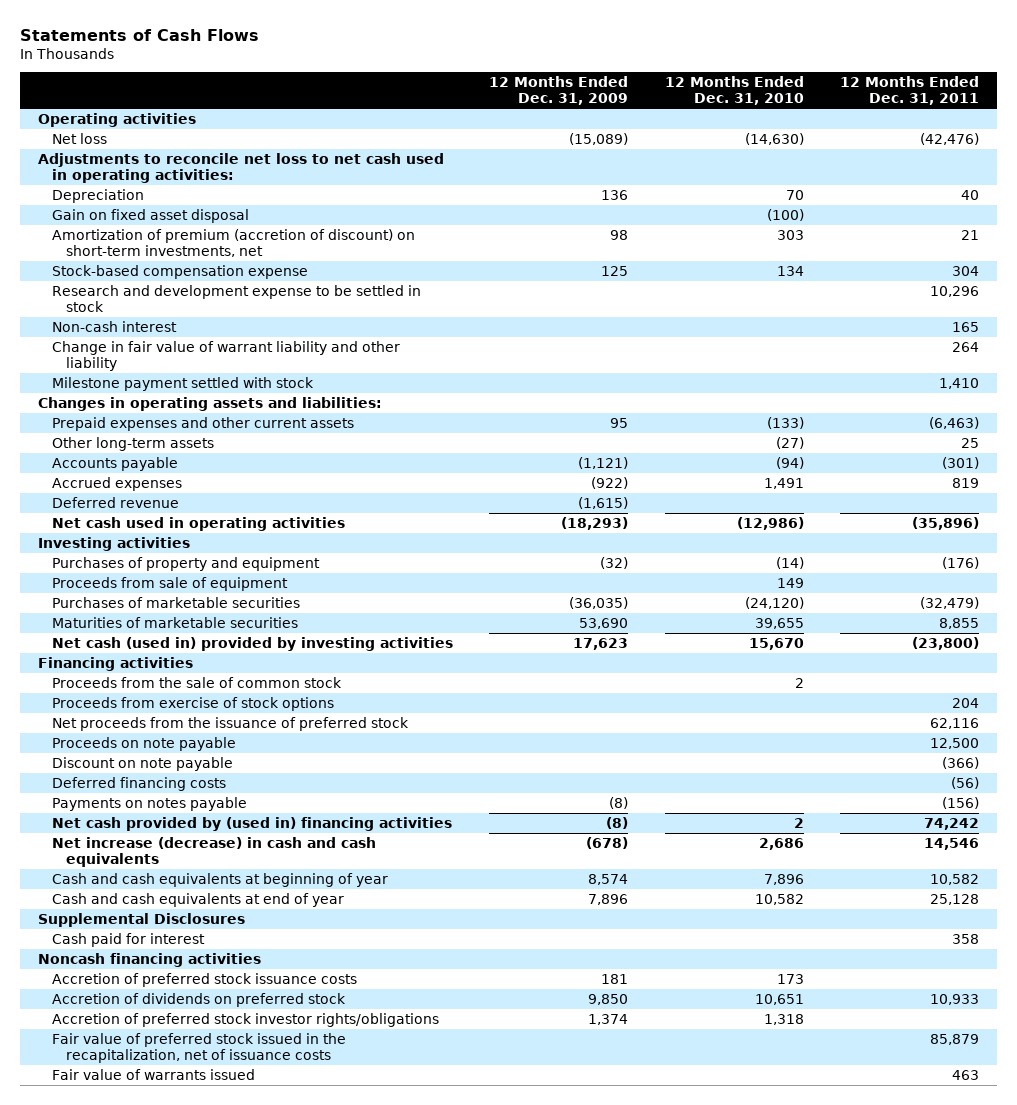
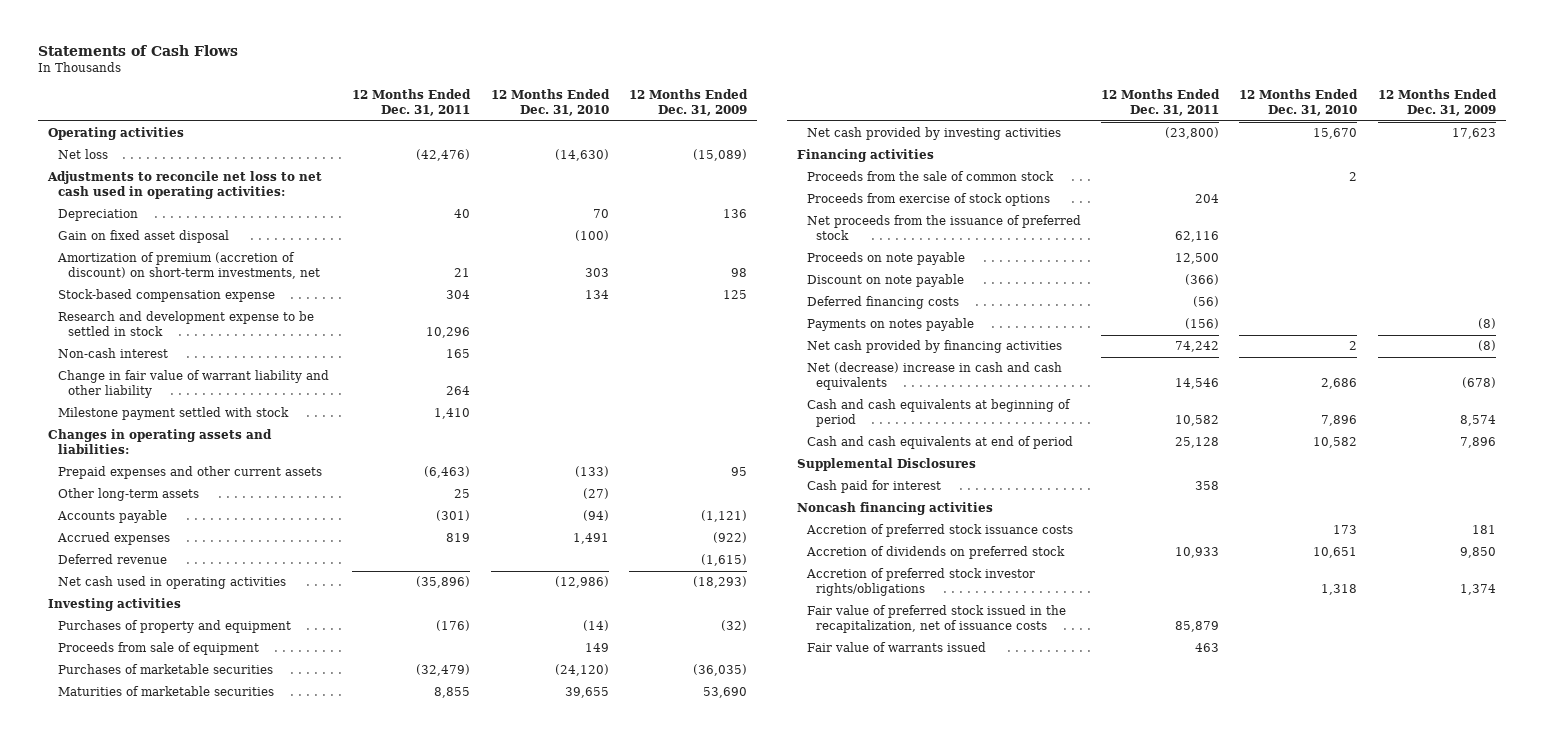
[51,636,453,651] Net cash (used in) provided by investing activities -> [806,127,1061,141] Net cash provided by investing activities
[51,816,452,831] Net cash provided by (used in) financing activities -> [806,340,1062,354] Net cash provided by financing activities
[51,836,376,868] Net increase (decrease) in cash and cash equivalents -> [806,362,1062,391] Net (decrease) increase in cash and cash equivalents
[51,872,388,887] Cash and cash equivalents at beginning of year -> [806,399,1071,428] Cash and cash equivalents at beginning of period
[51,892,344,907] Cash and cash equivalents at end of year -> [806,436,1073,450] Cash and cash equivalents at end of period

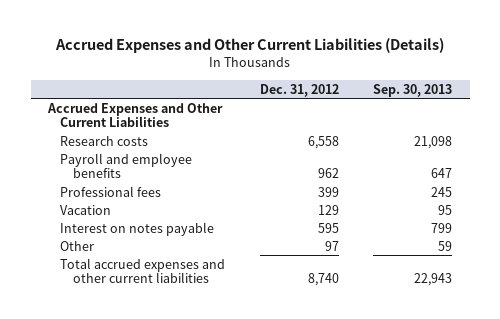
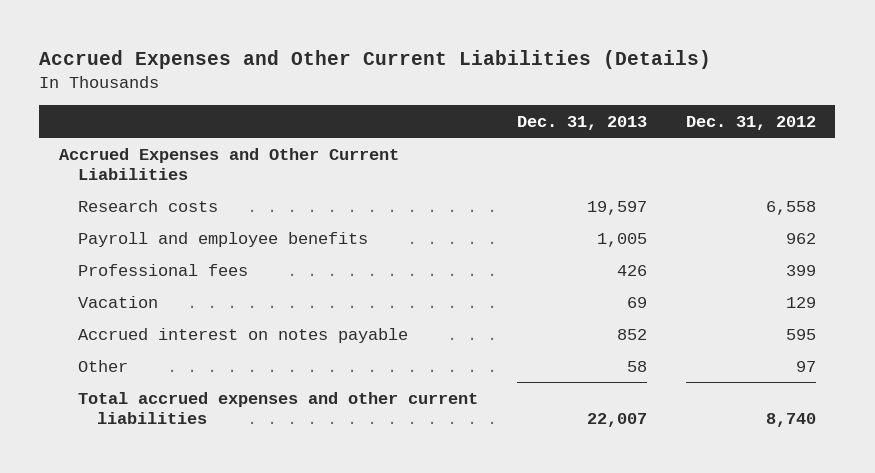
[373,83,453,97] Sep. 30, 2013 -> none
none -> [516,115,647,130] Dec. 31, 2013
[60,221,215,236] Interest on notes payable -> [77,327,408,343] Accrued interest on notes payable

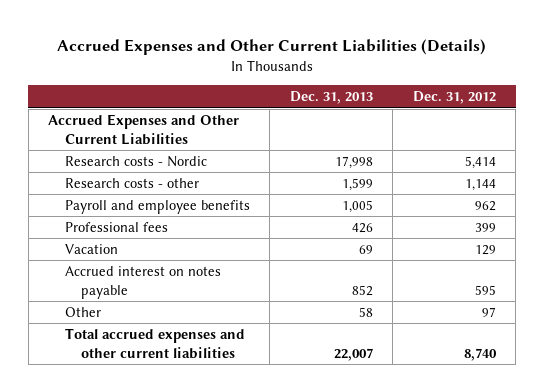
[77,199,218,212] Research costs -> [64,155,207,167] Research costs - Nordic
[586,200,647,215] 19,597 -> [334,155,373,169] 17,998
[765,200,816,215] 6,558 -> [464,155,496,169] 5,414
none -> [64,177,199,188] Research costs - other

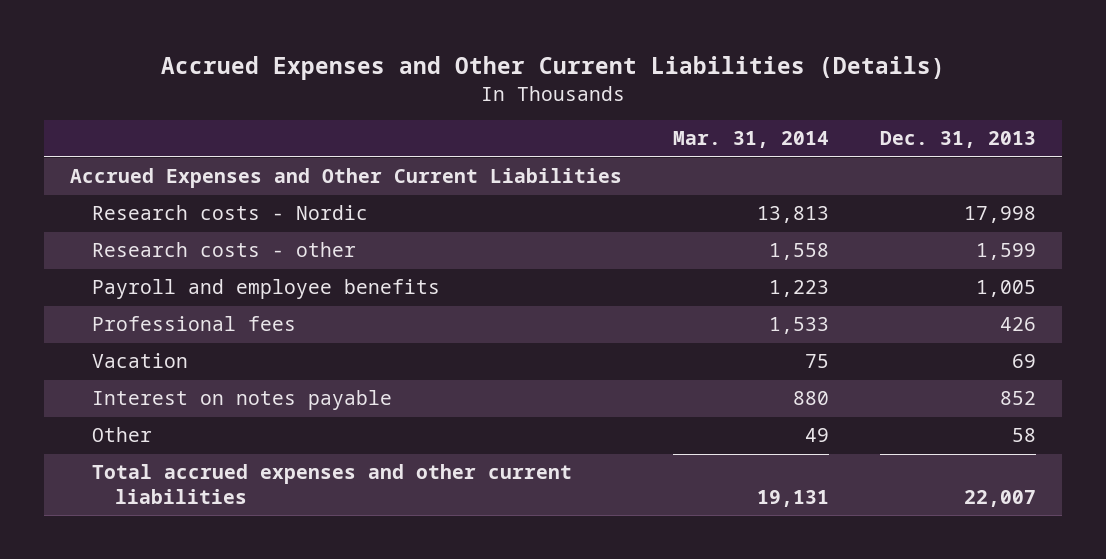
[412,91,496,105] Dec. 31, 2012 -> none
none -> [673,131,830,149] Mar. 31, 2014
[64,265,221,299] Accrued interest on notes payable -> [92,390,393,411] Interest on notes payable

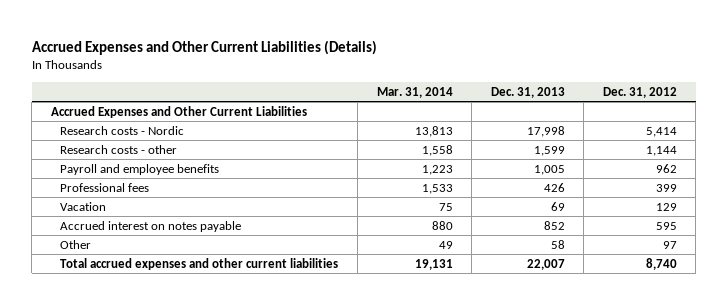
none -> [602,86,677,98] Dec. 31, 2012
[92,390,393,411] Interest on notes payable -> [60,220,242,232] Accrued interest on notes payable

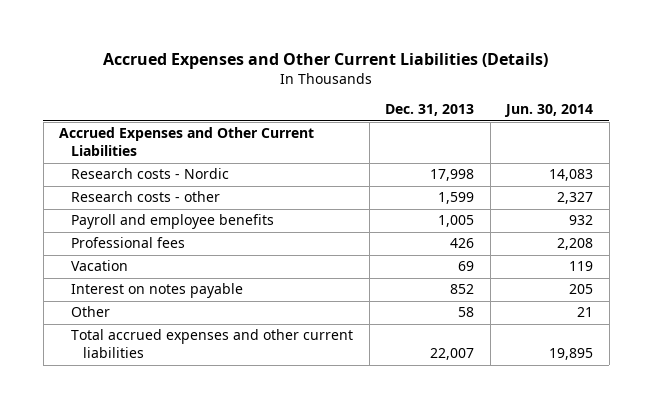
[376,86,453,98] Mar. 31, 2014 -> none
[602,86,677,98] Dec. 31, 2012 -> none
none -> [504,104,594,118] Jun. 30, 2014
[60,220,242,232] Accrued interest on notes payable -> [71,283,244,299] Interest on notes payable

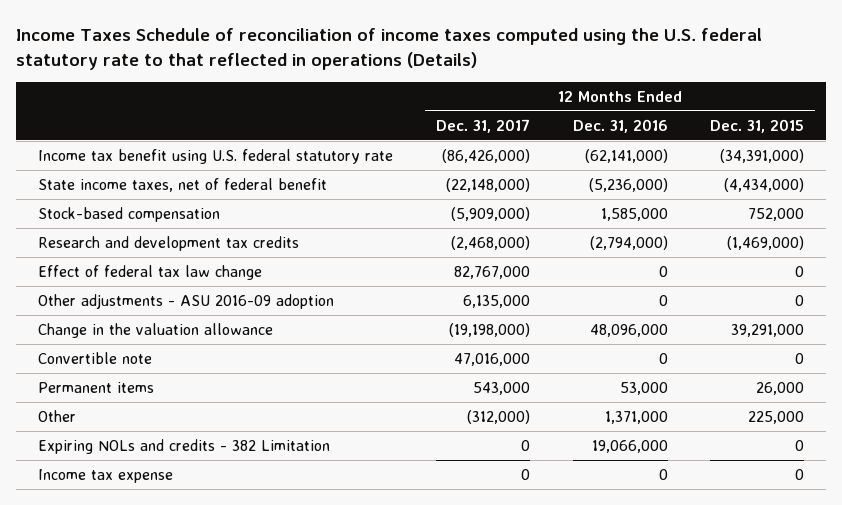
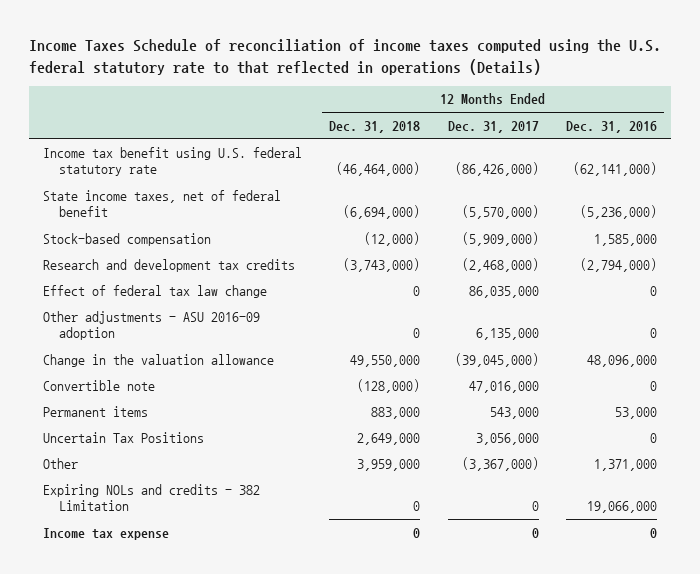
[710,118,805,133] Dec. 31, 2015 -> none
none -> [329,120,421,133] Dec. 31, 2018
[445,177,530,192] (22,148,000) -> [461,204,539,219] (5,570,000)
[453,265,530,279] 82,767,000 -> [468,285,539,298] 86,035,000
[448,322,530,337] (19,198,000) -> [454,352,539,367] (39,045,000)
none -> [42,431,204,443] Uncertain Tax Positions
[466,409,530,424] (312,000) -> [461,456,539,471] (3,367,000)

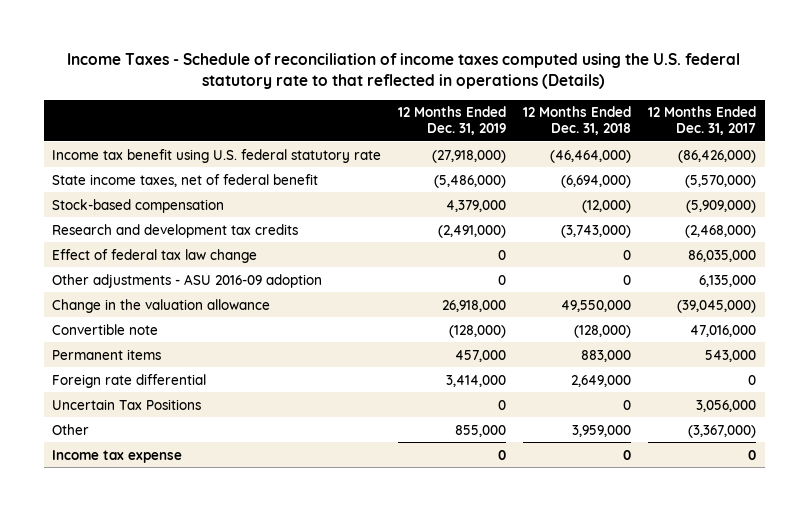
[28,39,661,75] Income Taxes Schedule of reconciliation of income taxes computed using the U.S. federal statutory rate to that reflected in operations (Details) -> [67,52,741,90] Income Taxes - Schedule of reconciliation of income taxes computed using the U.S. federal statutory rate to that reflected in operations (Details)
[566,120,658,133] Dec. 31, 2016 -> none
none -> [398,106,507,135] 12 Months Ended Dec. 31, 2019
none -> [52,373,207,388] Foreign rate differential
[357,432,421,445] 2,649,000 -> [623,399,632,410] 0
[42,483,260,511] Expiring NOLs and credits - 382 Limitation -> none

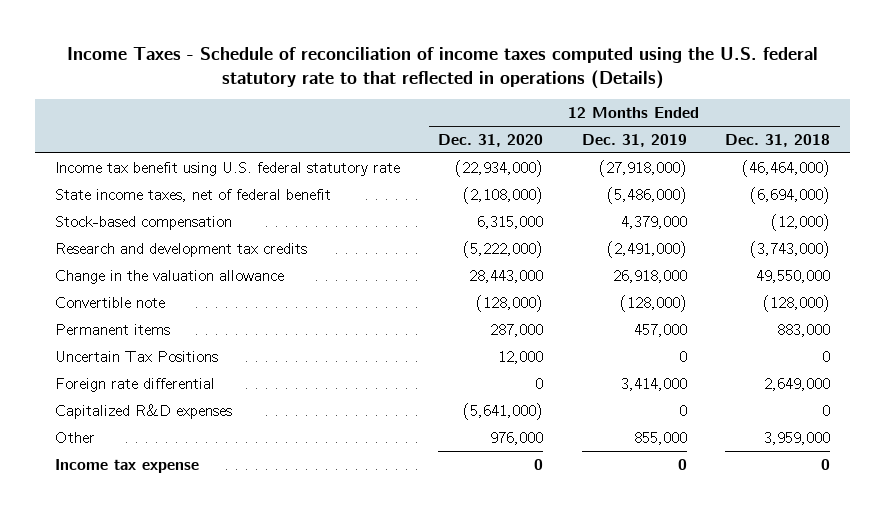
[648,106,757,135] 12 Months Ended Dec. 31, 2017 -> none
none -> [438,133,544,147] Dec. 31, 2020
[52,248,258,263] Effect of federal tax law change -> none
[52,273,323,288] Other adjustments - ASU 2016-09 adoption -> none
[52,373,207,388] Foreign rate differential -> [54,377,215,392] Foreign rate differential
none -> [54,403,232,419] Capitalized R&D expenses

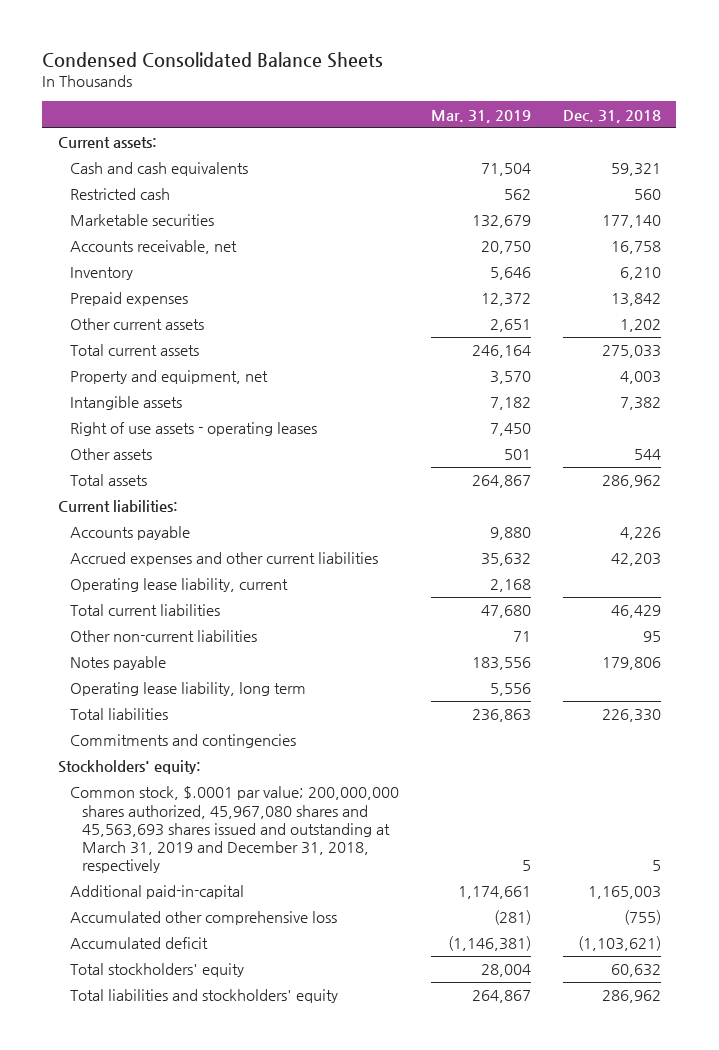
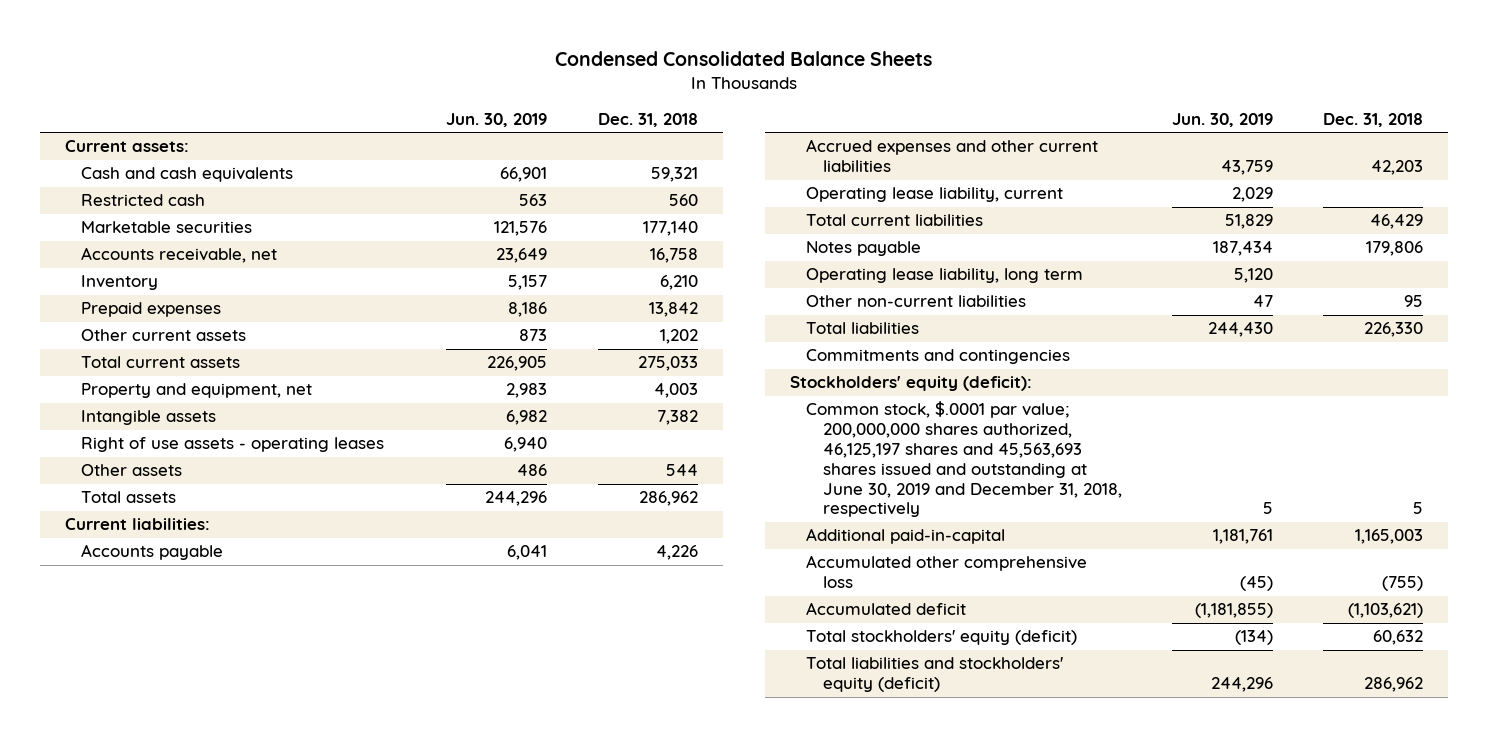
[430,109,531,123] Mar. 31, 2019 -> none
none -> [446,112,548,127] Jun. 30, 2019
[69,630,257,643] Other non-current liabilities -> [806,295,1027,308] Other non-current liabilities
[58,760,202,775] Stockholders' equity: -> [790,376,1033,392] Stockholders' equity (deficit):
[69,786,399,873] Common stock, $.0001 par value; 200,000,000 shares authorized, 45,967,080 shares and 45,563,693 shares issued and outstanding at March 31, 2019 and December 31, 2018, respectively -> [806,401,1122,518] Common stock, $.0001 par value; 200,000,000 shares authorized, 46,125,197 shares and 45,563,693 shares issued and outstanding at June 30, 2019 and December 31, 2018, respectively
[69,963,244,978] Total stockholders' equity -> [806,630,1078,646] Total stockholders' equity (deficit)
[69,989,338,1004] Total liabilities and stockholders' equity -> [806,657,1064,693] Total liabilities and stockholders' equity (deficit)

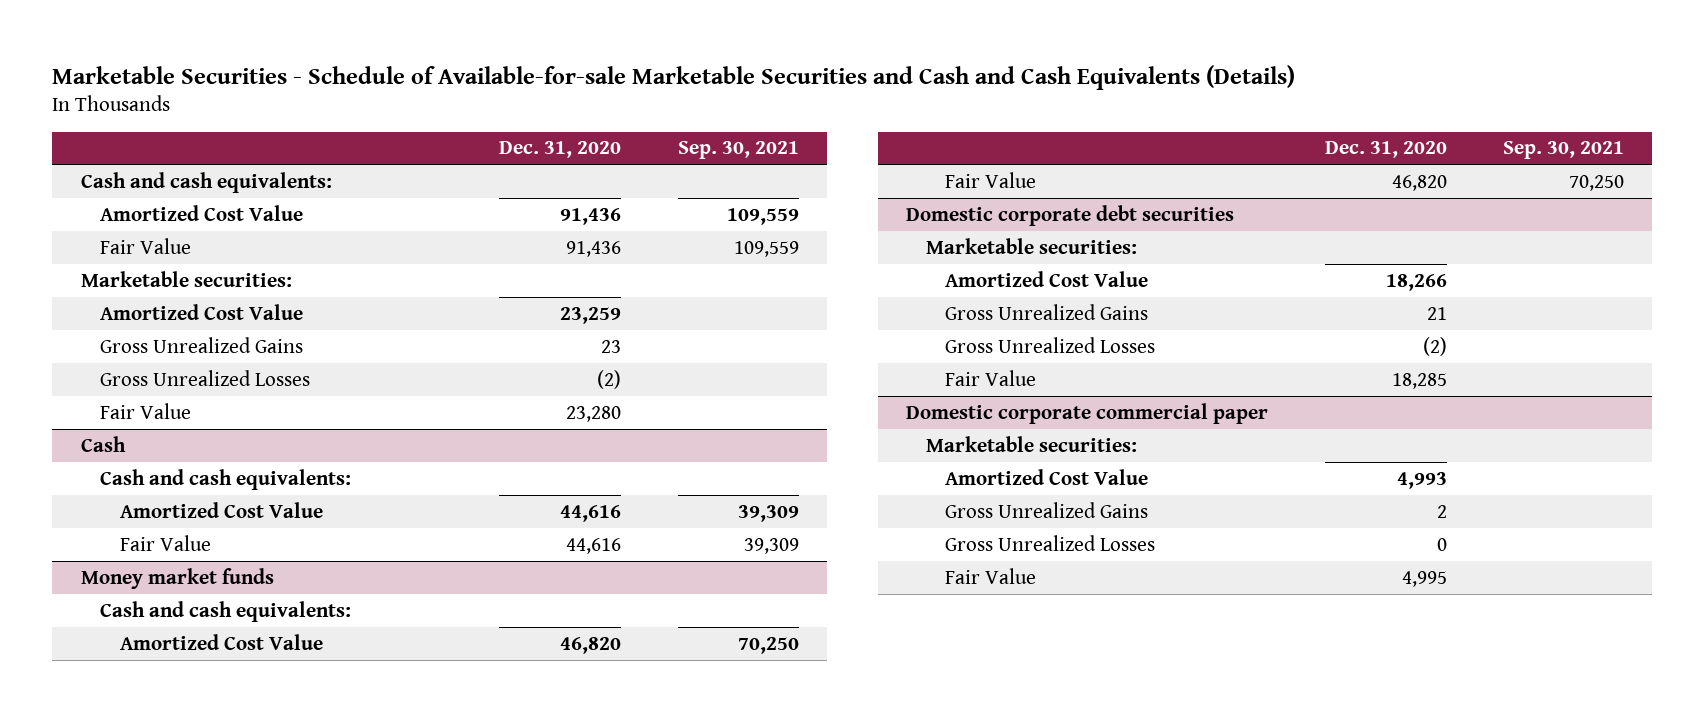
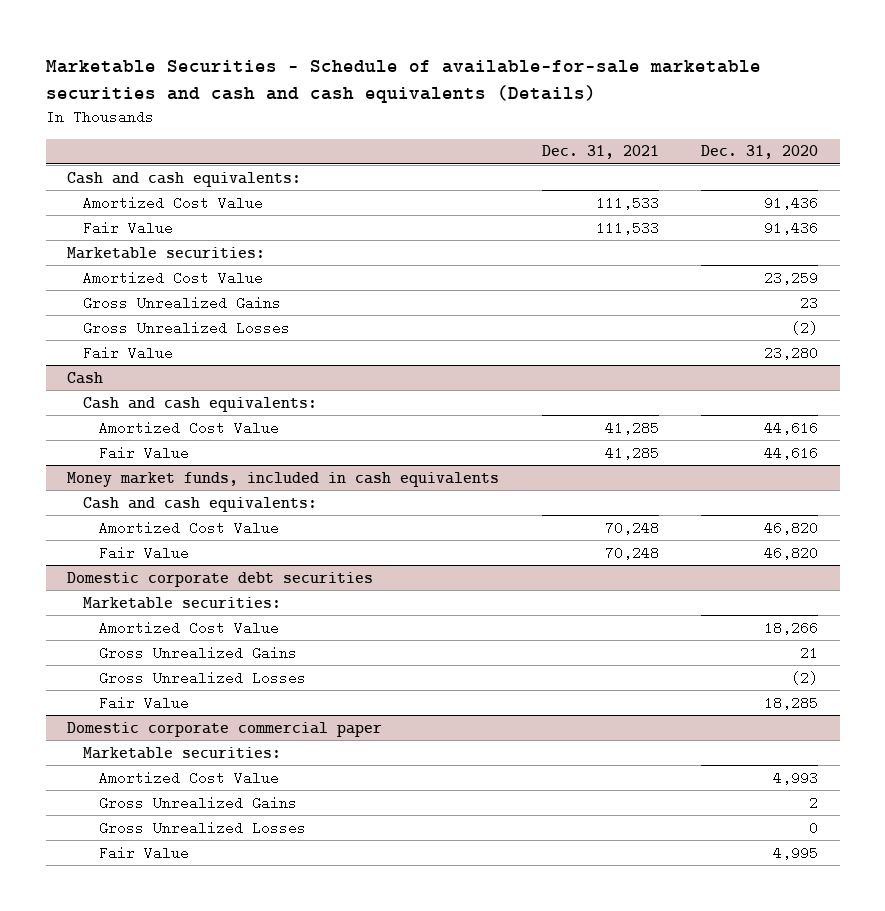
[52,64,1296,90] Marketable Securities - Schedule of Available-for-sale Marketable Securities and Cash and Cash Equivalents (Details) -> [45,60,761,103] Marketable Securities - Schedule of available-for-sale marketable securities and cash and cash equivalents (Details)
[677,141,799,160] Sep. 30, 2021 -> none
none -> [541,145,659,160] Dec. 31, 2021
[80,567,274,589] Money market funds -> [66,471,499,487] Money market funds, included in cash equivalents

